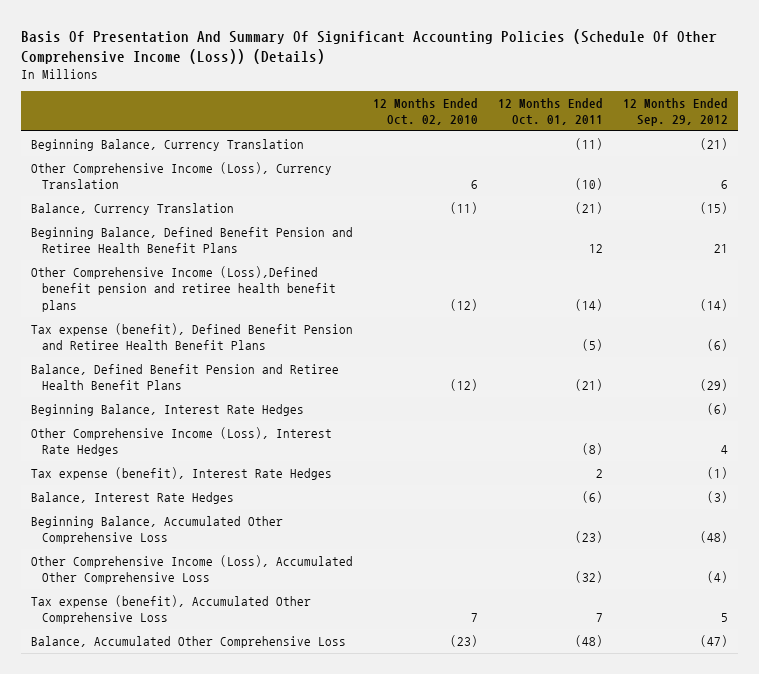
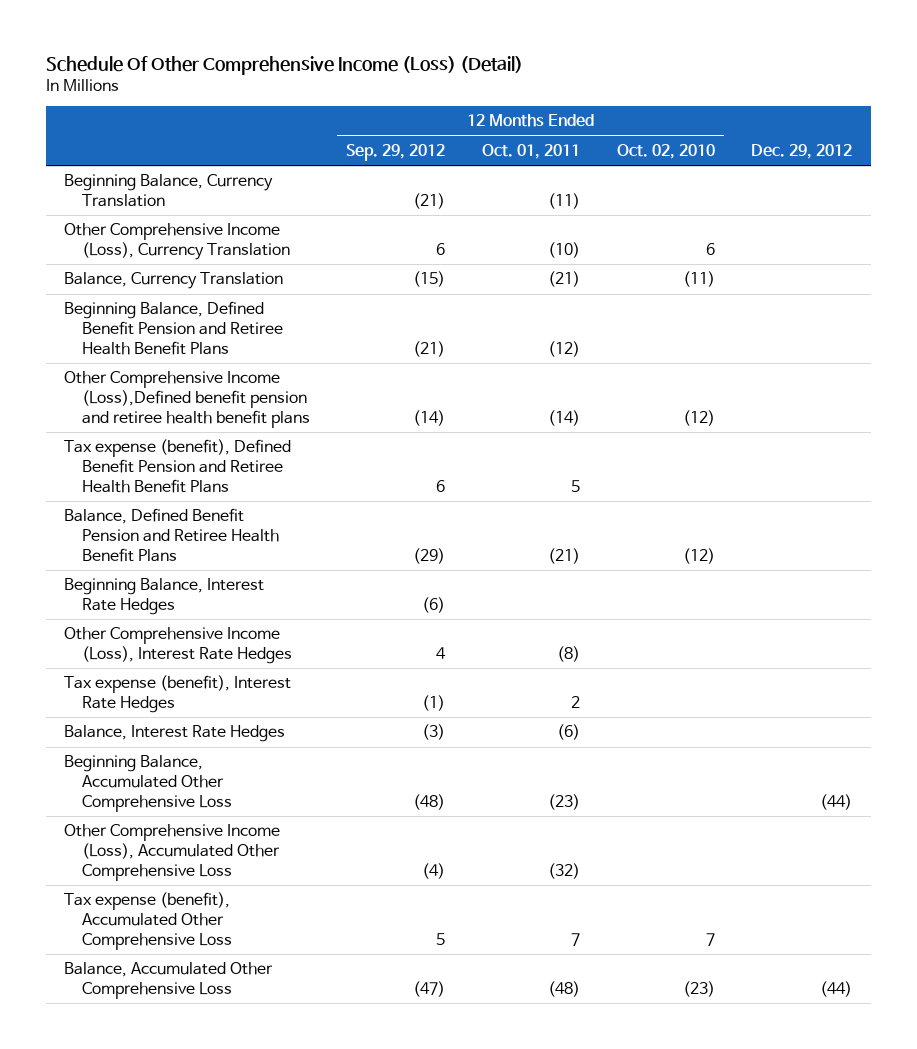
[21,28,718,64] Basis Of Presentation And Summary Of Significant Accounting Policies (Schedule Of Other Comprehensive Income (Loss)) (Details) -> [46,55,524,75] Schedule Of Other Comprehensive Income (Loss) (Detail)
none -> [751,144,853,160] Dec. 29, 2012
[589,244,604,254] 12 -> [548,340,581,357] (12)
[714,244,729,254] 21 -> [413,340,446,357] (21)
[582,339,604,352] (5) -> [571,479,581,492] 5
[707,339,729,352] (6) -> [436,479,446,492] 6

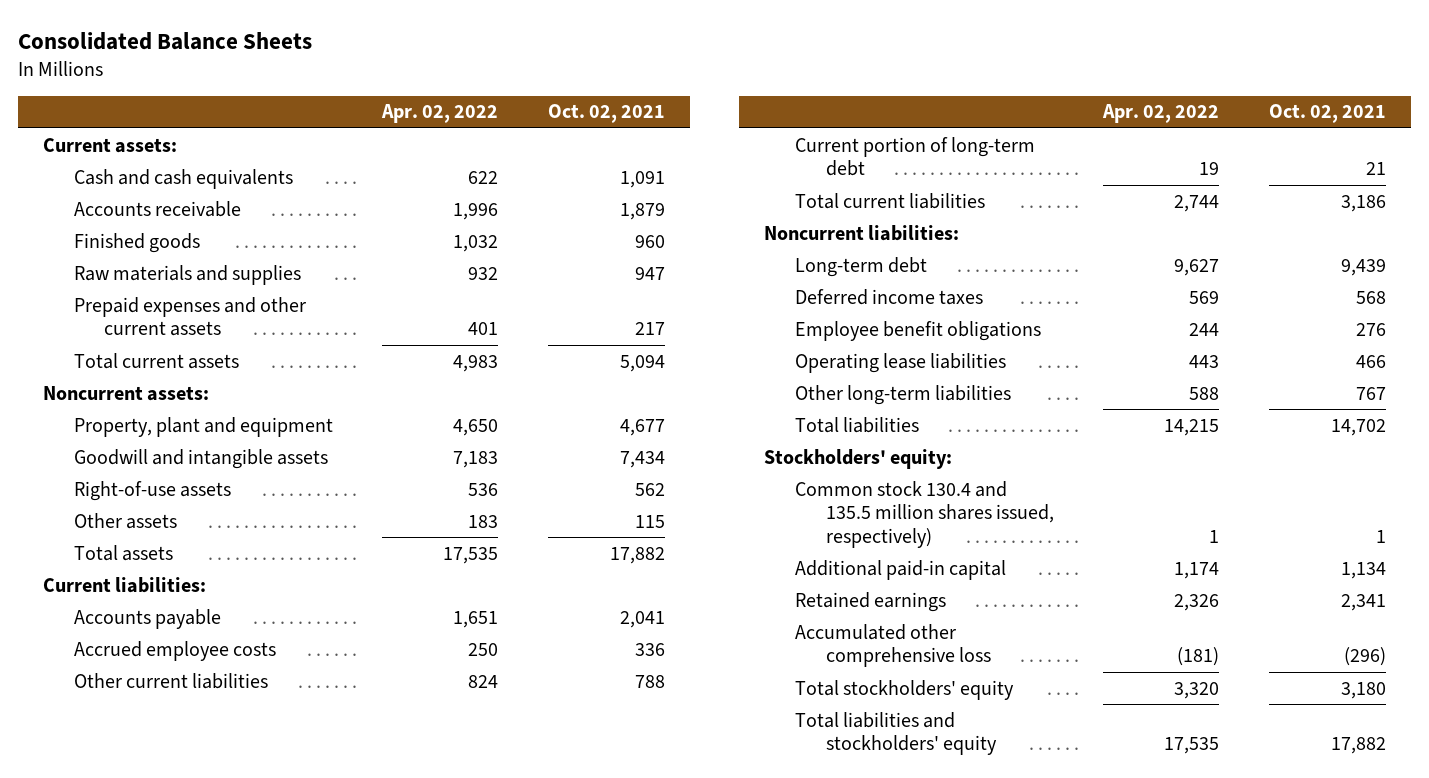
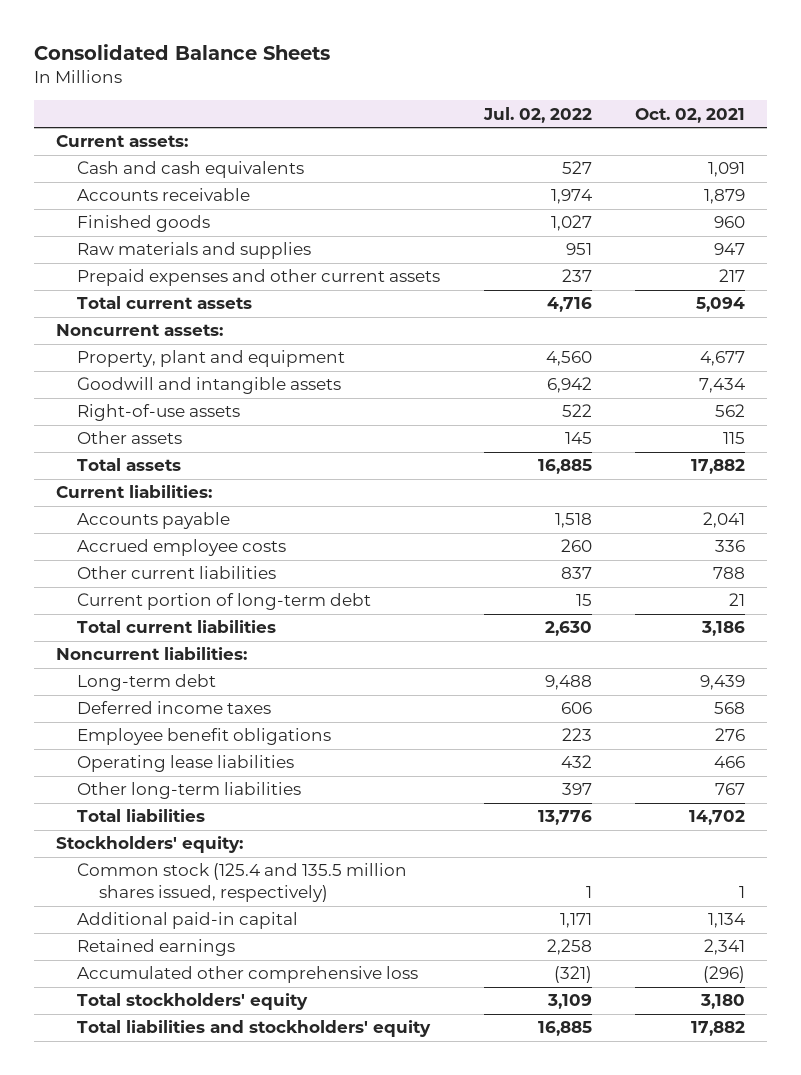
[381,104,499,124] Apr. 02, 2022 -> none
none -> [482,106,592,123] Jul. 02, 2022
[794,480,1054,548] Common stock 130.4 and 135.5 million shares issued, respectively) -> [77,863,408,903] Common stock (125.4 and 135.5 million shares issued, respectively)

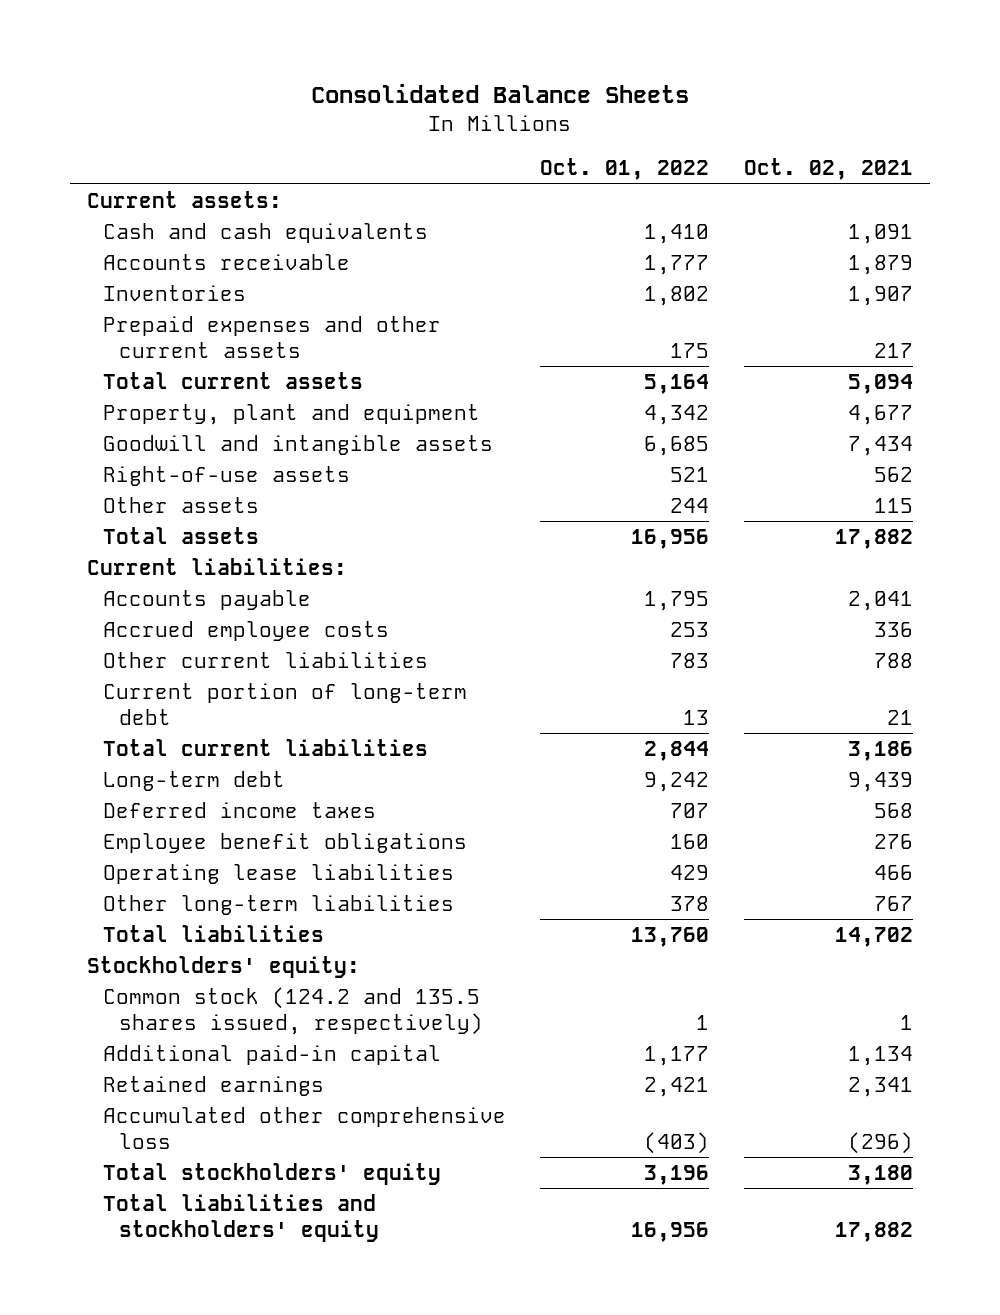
[482,106,592,123] Jul. 02, 2022 -> none
none -> [540,158,710,181] Oct. 01, 2022
[77,215,211,233] Finished goods -> none
[77,242,312,260] Raw materials and supplies -> none
none -> [102,285,246,302] Inventories
[55,324,223,337] Noncurrent assets: -> none
[55,647,247,661] Noncurrent liabilities: -> none
[77,863,408,903] Common stock (125.4 and 135.5 million shares issued, respectively) -> [102,987,483,1035] Common stock (124.2 and 135.5 shares issued, respectively)

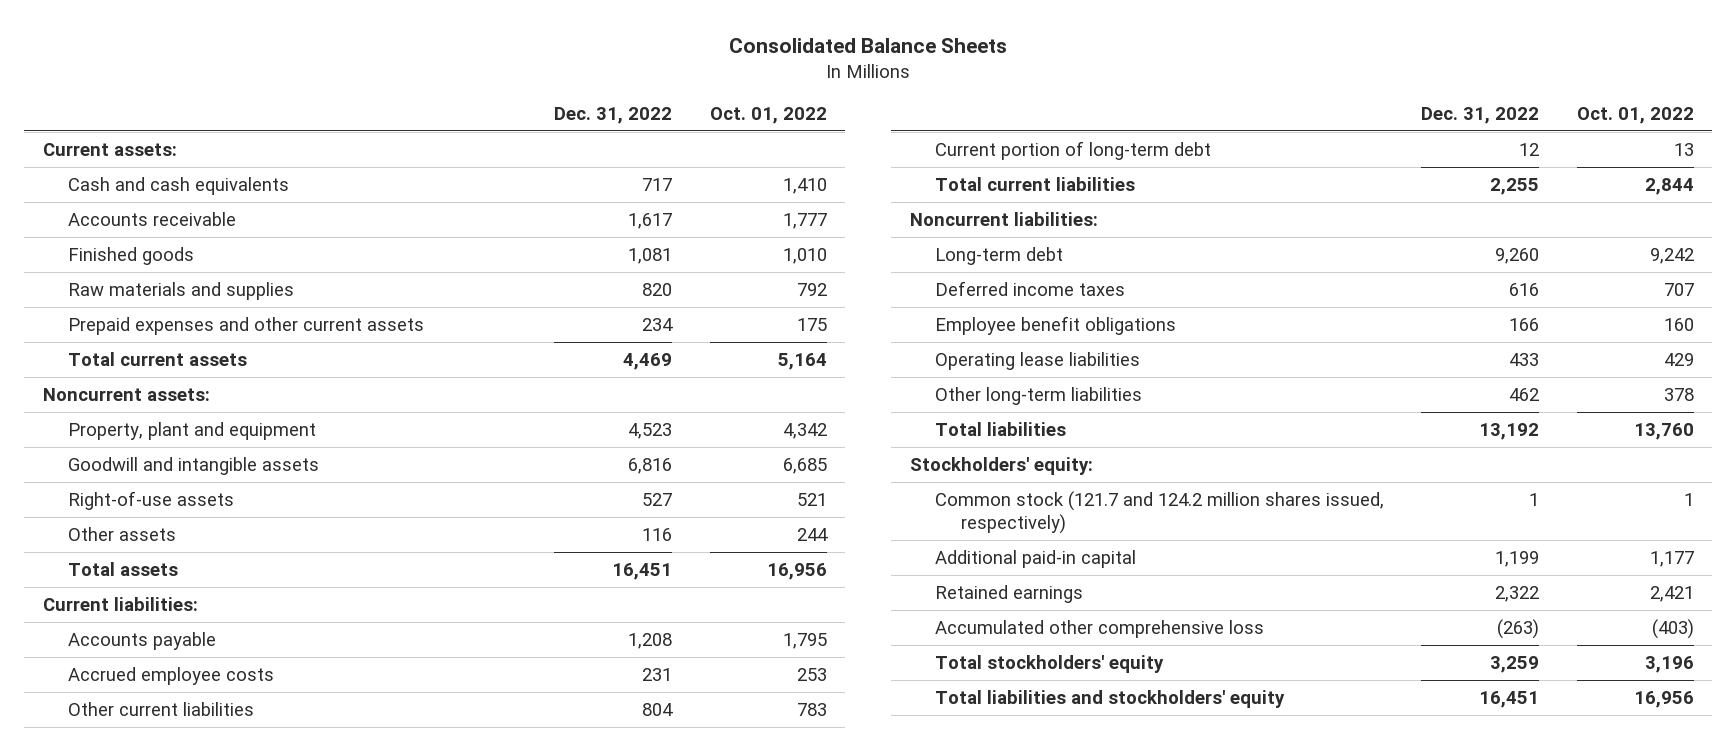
[743,158,913,181] Oct. 02, 2021 -> none
none -> [554,106,673,124] Dec. 31, 2022
[102,285,246,302] Inventories -> none
none -> [68,246,195,265] Finished goods
none -> [68,281,295,300] Raw materials and supplies
none -> [42,387,210,401] Noncurrent assets:
none -> [909,211,1098,226] Noncurrent liabilities:
[102,987,483,1035] Common stock (124.2 and 135.5 shares issued, respectively) -> [935,490,1385,534] Common stock (121.7 and 124.2 million shares issued, respectively)

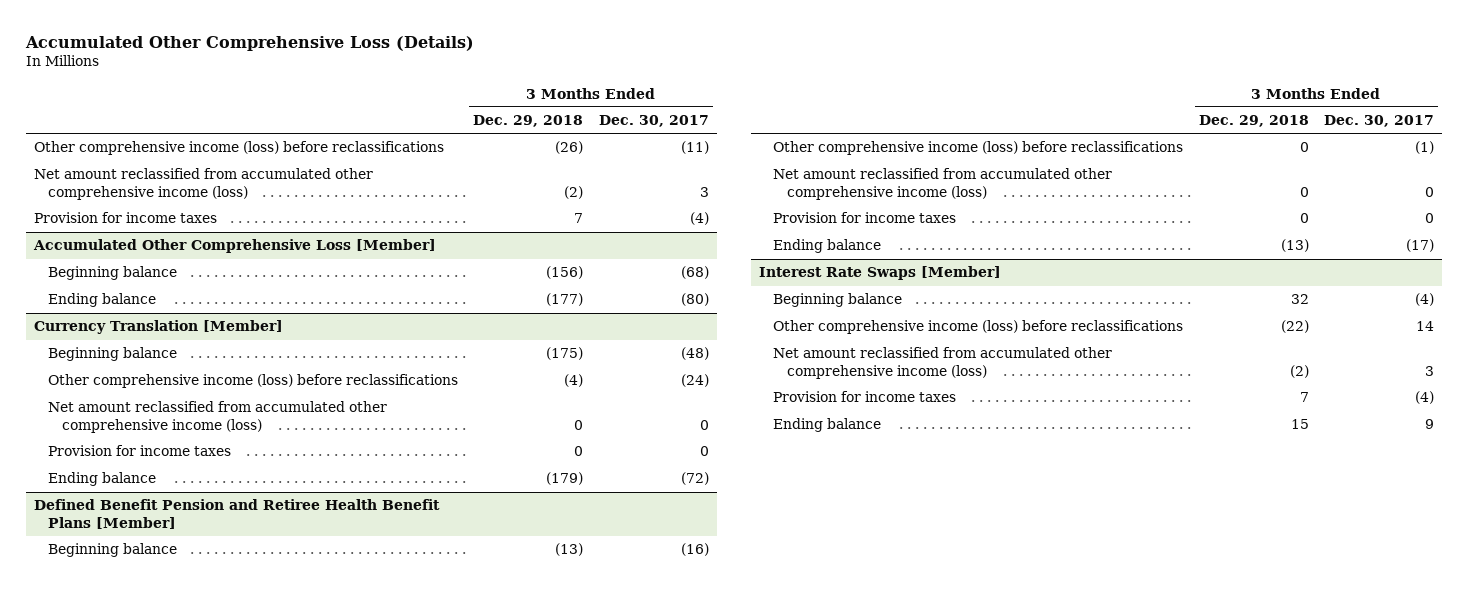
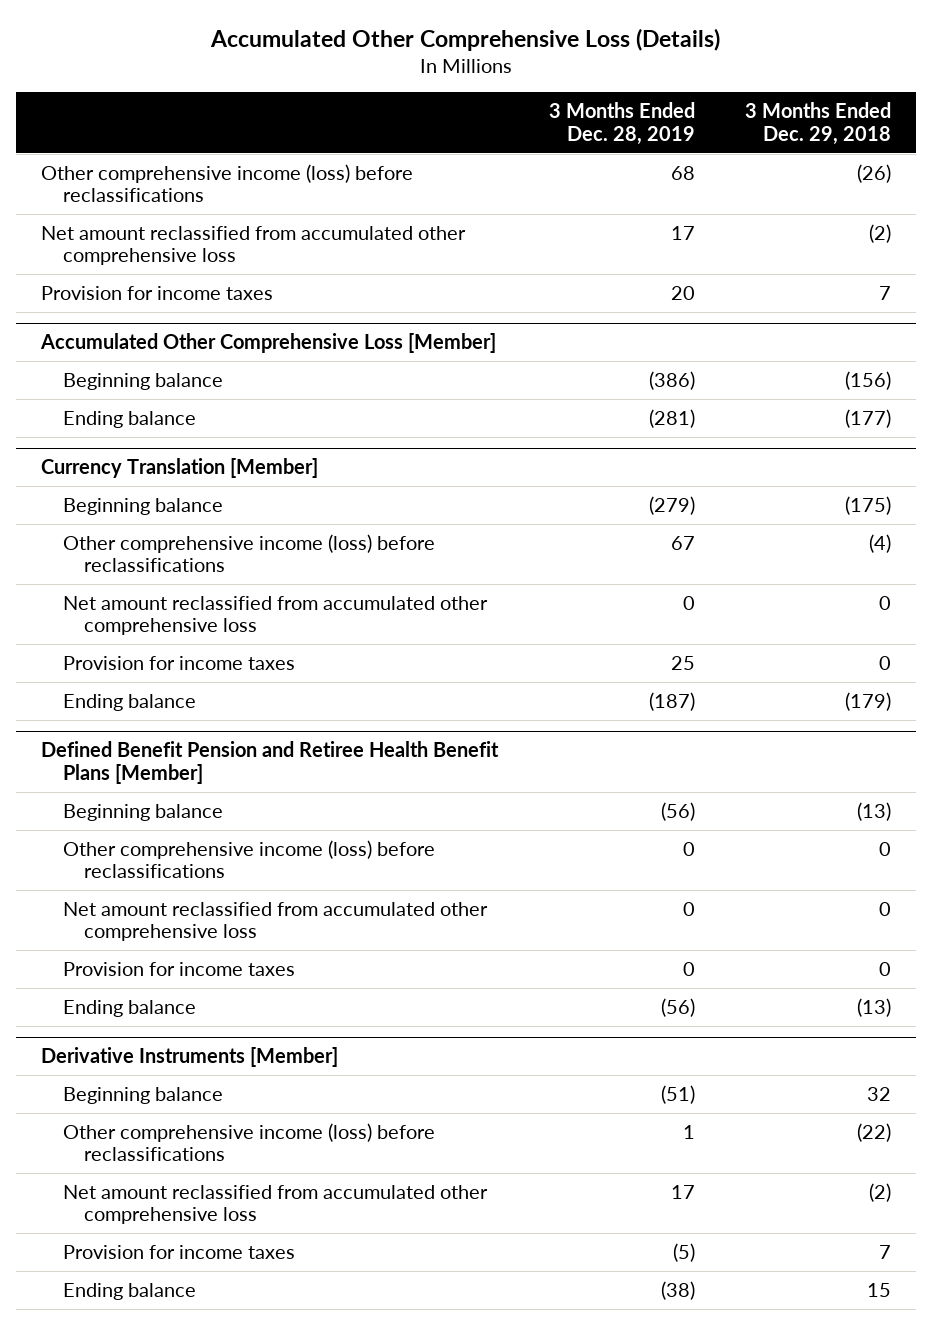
[598,115,709,128] Dec. 30, 2017 -> none
none -> [548,102,695,145] 3 Months Ended Dec. 28, 2019
[33,168,373,200] Net amount reclassified from accumulated other comprehensive income (loss) -> [41,225,467,266] Net amount reclassified from accumulated other comprehensive loss
[47,401,387,433] Net amount reclassified from accumulated other comprehensive income (loss) -> [62,595,488,636] Net amount reclassified from accumulated other comprehensive loss
[773,168,1113,200] Net amount reclassified from accumulated other comprehensive income (loss) -> [62,901,488,942] Net amount reclassified from accumulated other comprehensive loss
[759,266,1002,281] Interest Rate Swaps [Member] -> [41,1047,339,1068] Derivative Instruments [Member]
[773,347,1113,379] Net amount reclassified from accumulated other comprehensive income (loss) -> [62,1184,488,1225] Net amount reclassified from accumulated other comprehensive loss

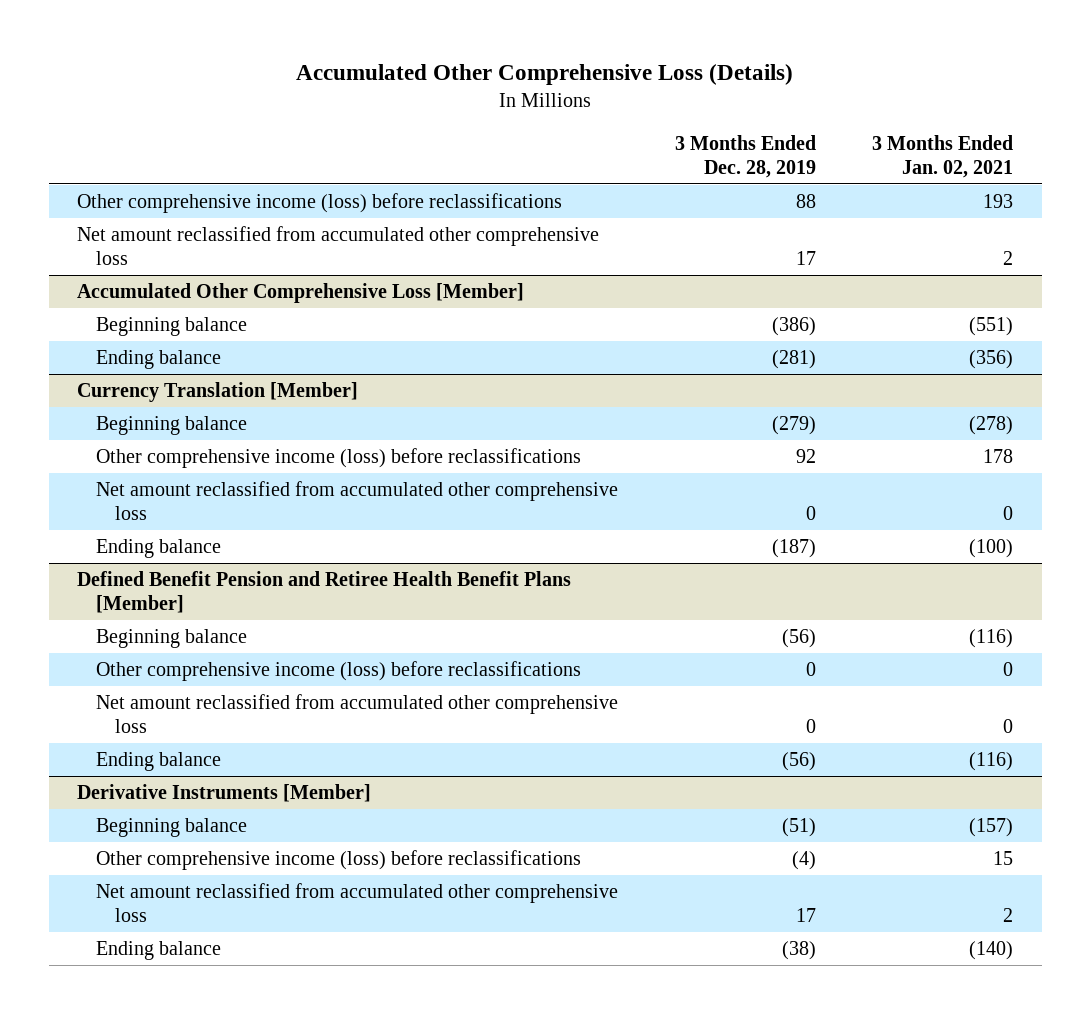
[744,102,891,145] 3 Months Ended Dec. 29, 2018 -> none
none -> [872,134,1014,178] 3 Months Ended Jan. 02, 2021
[670,165,695,180] 68 -> [795,194,816,209] 88
[41,285,274,300] Provision for income taxes -> none
[670,535,695,550] 67 -> [795,449,816,464] 92
[62,655,295,670] Provision for income taxes -> none
[62,961,295,976] Provision for income taxes -> none
[682,1124,695,1139] 1 -> [791,851,816,871] (4)
[62,1244,295,1259] Provision for income taxes -> none

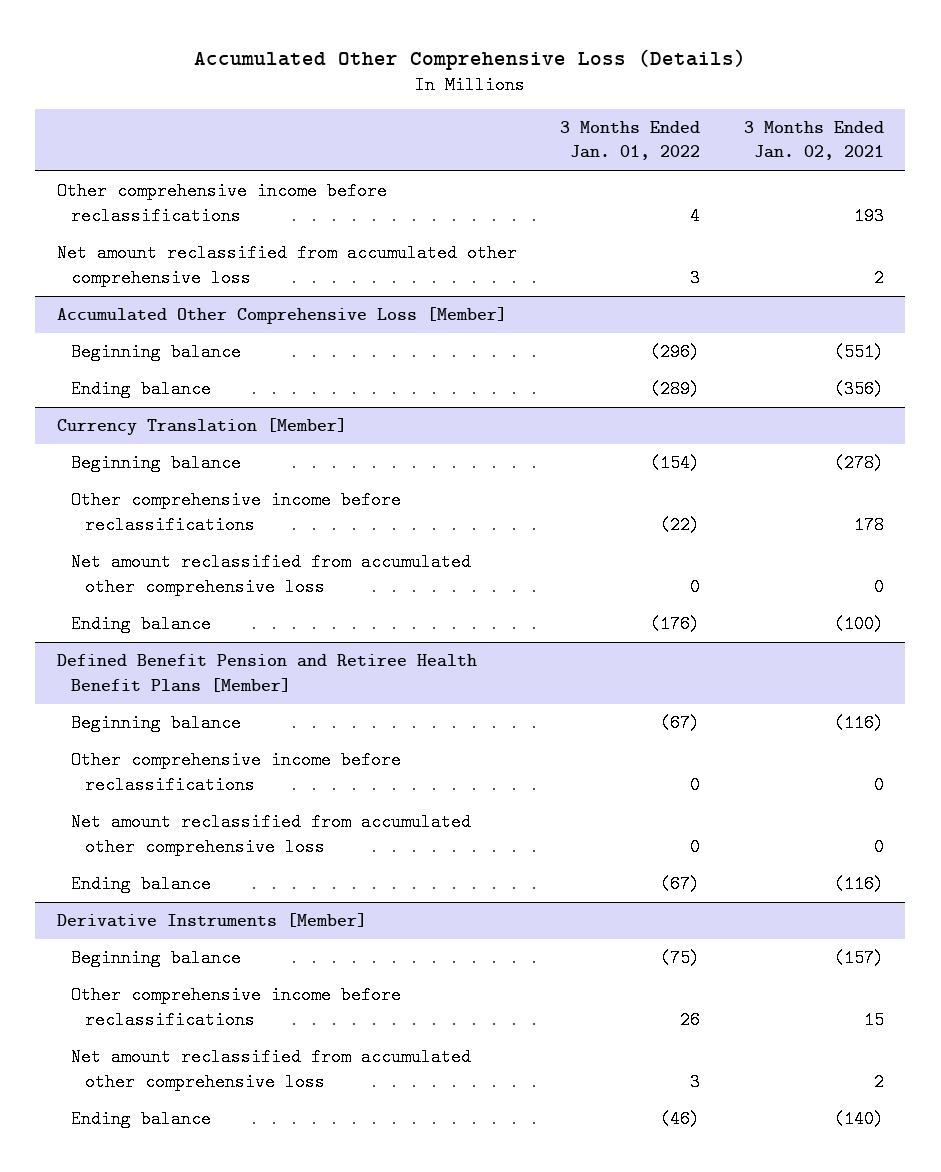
[674,134,816,178] 3 Months Ended Dec. 28, 2019 -> none
none -> [560,121,701,161] 3 Months Ended Jan. 01, 2022
[77,193,563,214] Other comprehensive income (loss) before reclassifications -> [57,182,388,225] Other comprehensive income before reclassifications
[96,448,582,469] Other comprehensive income (loss) before reclassifications -> [71,491,402,534] Other comprehensive income before reclassifications
[96,661,582,682] Other comprehensive income (loss) before reclassifications -> [71,751,402,794] Other comprehensive income before reclassifications
[96,850,582,871] Other comprehensive income (loss) before reclassifications -> [71,986,402,1029] Other comprehensive income before reclassifications

